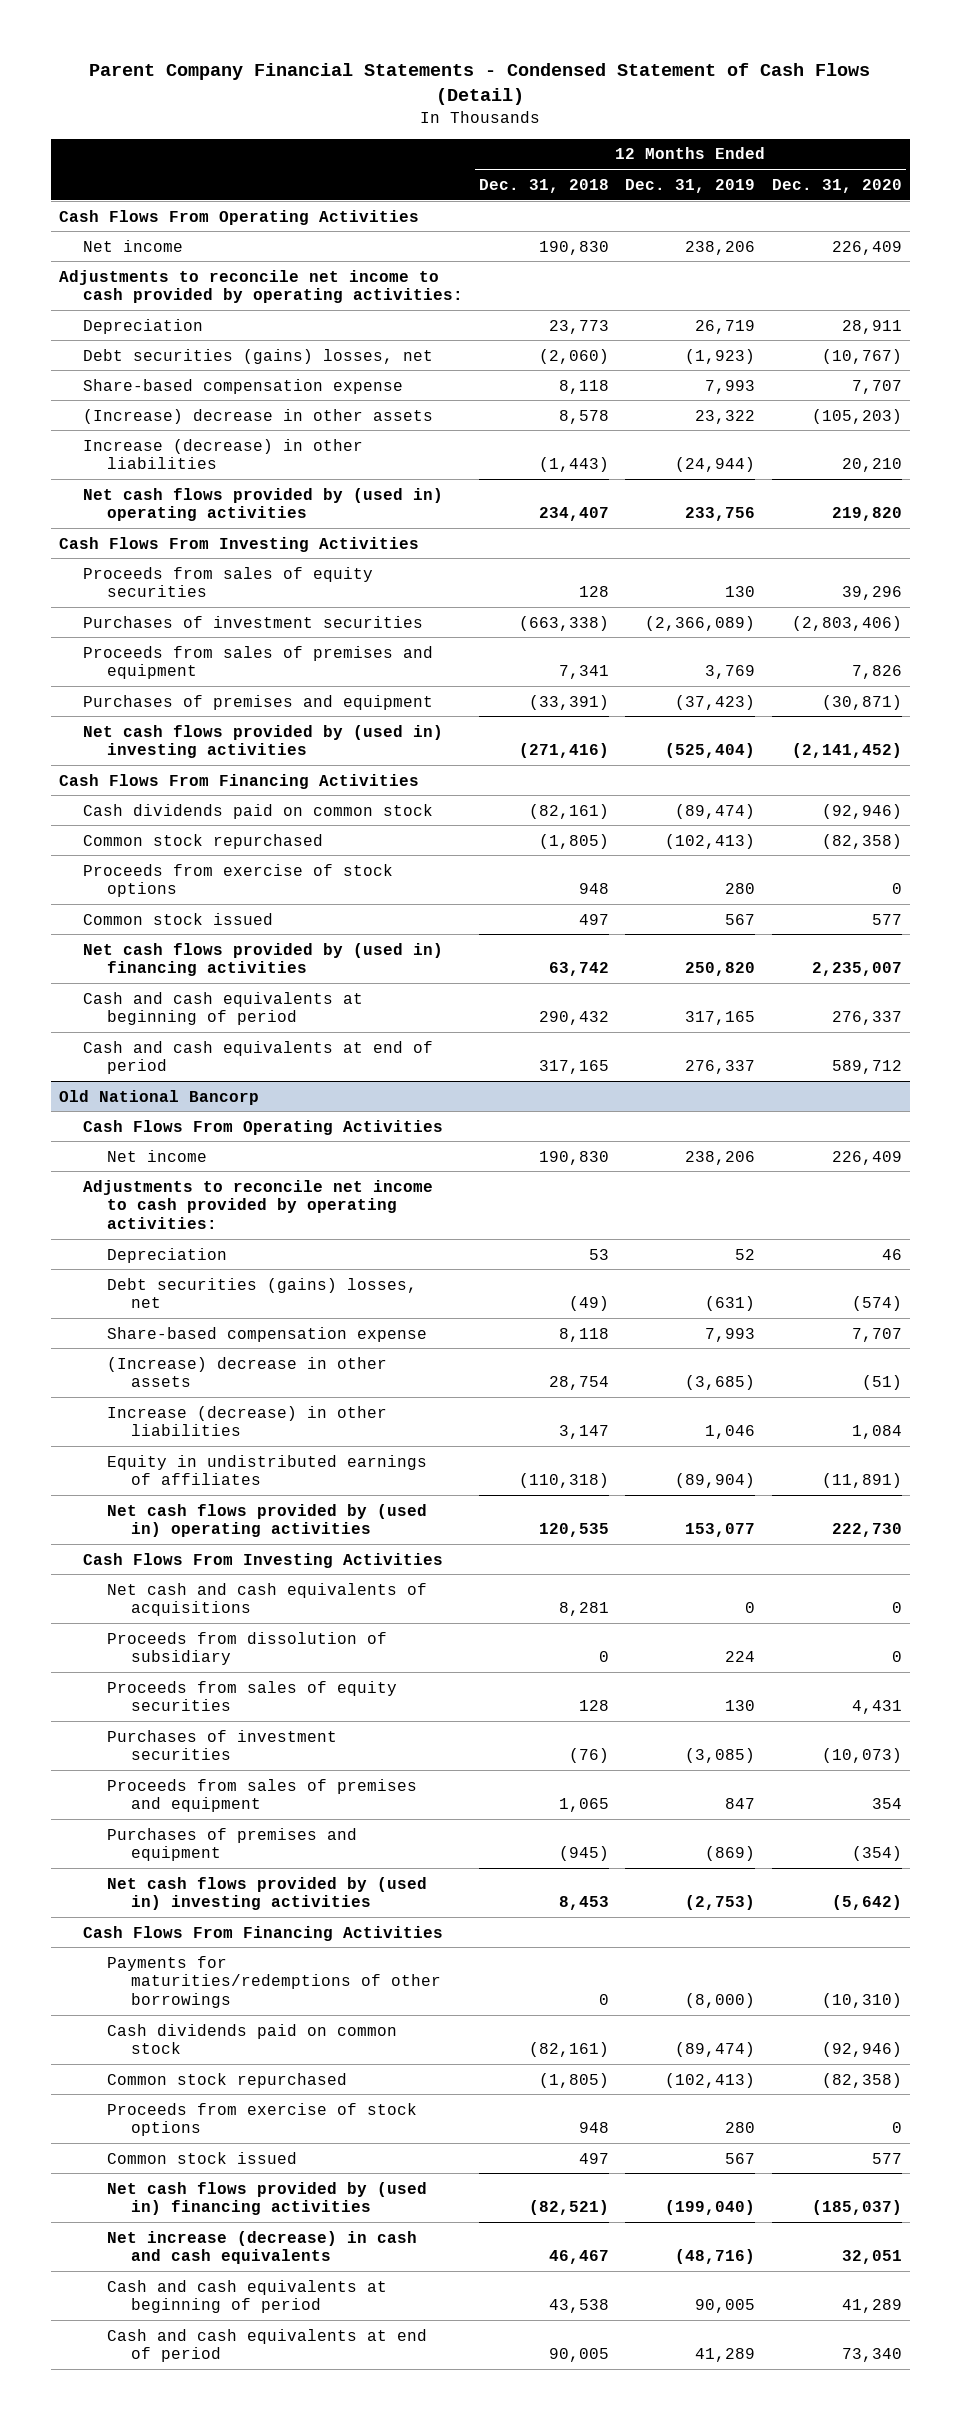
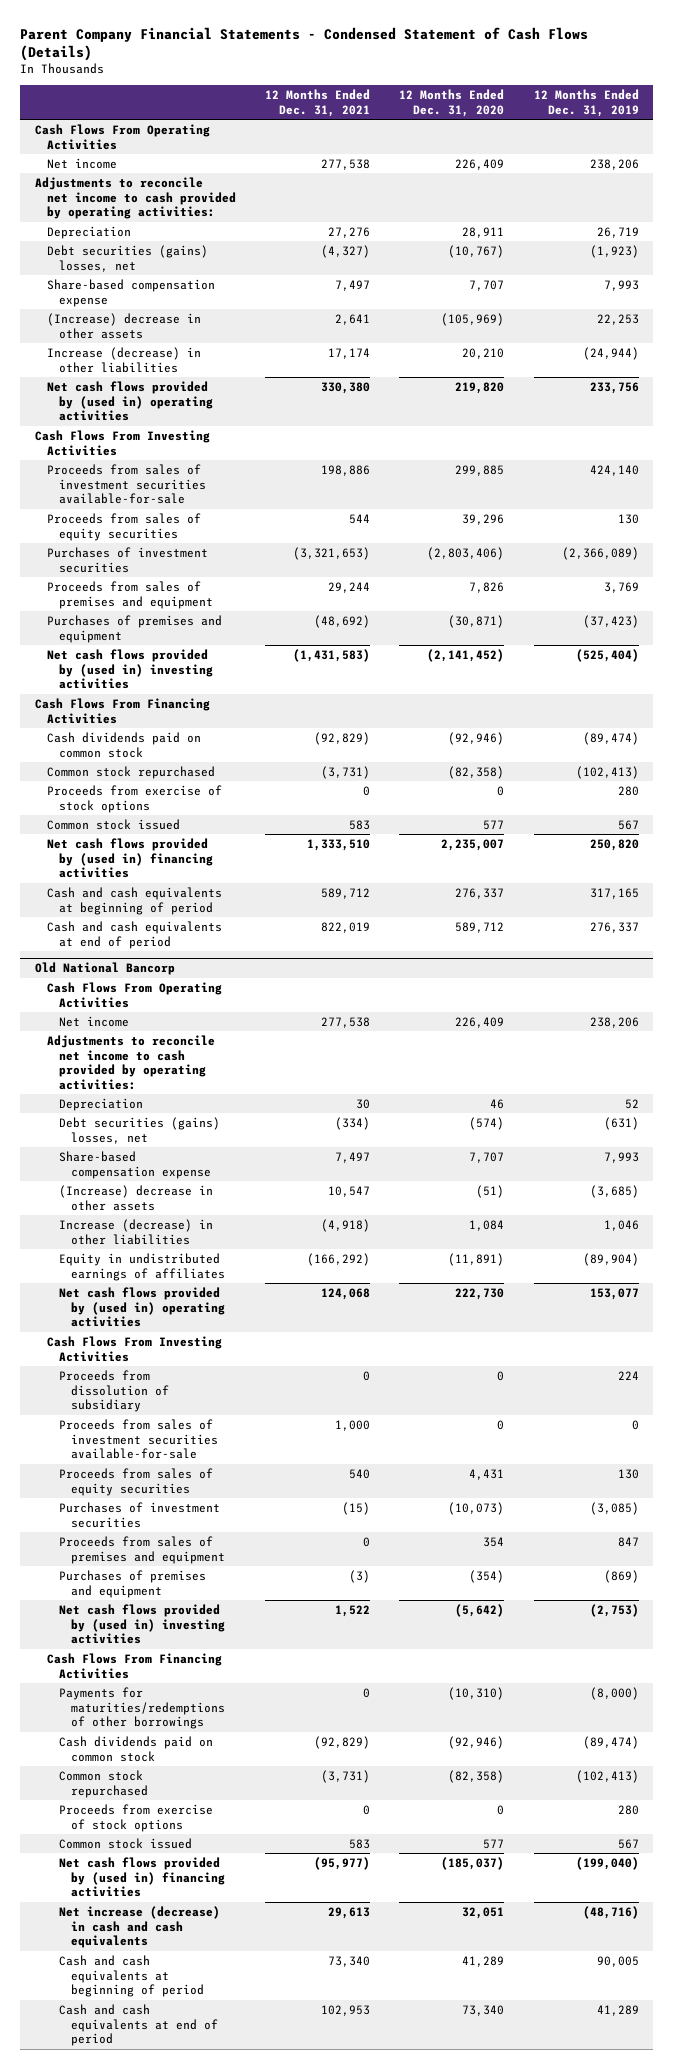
[89,62,871,105] Parent Company Financial Statements - Condensed Statement of Cash Flows (Detail) -> [20,26,589,62] Parent Company Financial Statements - Condensed Statement of Cash Flows (Details)
[479,178,610,193] Dec. 31, 2018 -> none
none -> [265,89,371,117] 12 Months Ended Dec. 31, 2021
[695,409,756,424] 23,322 -> [596,313,639,325] 22,253
[811,408,902,424] (105,203) -> [441,312,505,326] (105,969)
none -> [46,463,207,505] Proceeds from sales of investment securities available-for-sale
[106,1582,427,1617] Net cash and cash equivalents of acquisitions -> none
none -> [59,1418,219,1460] Proceeds from sales of investment securities available-for-sale

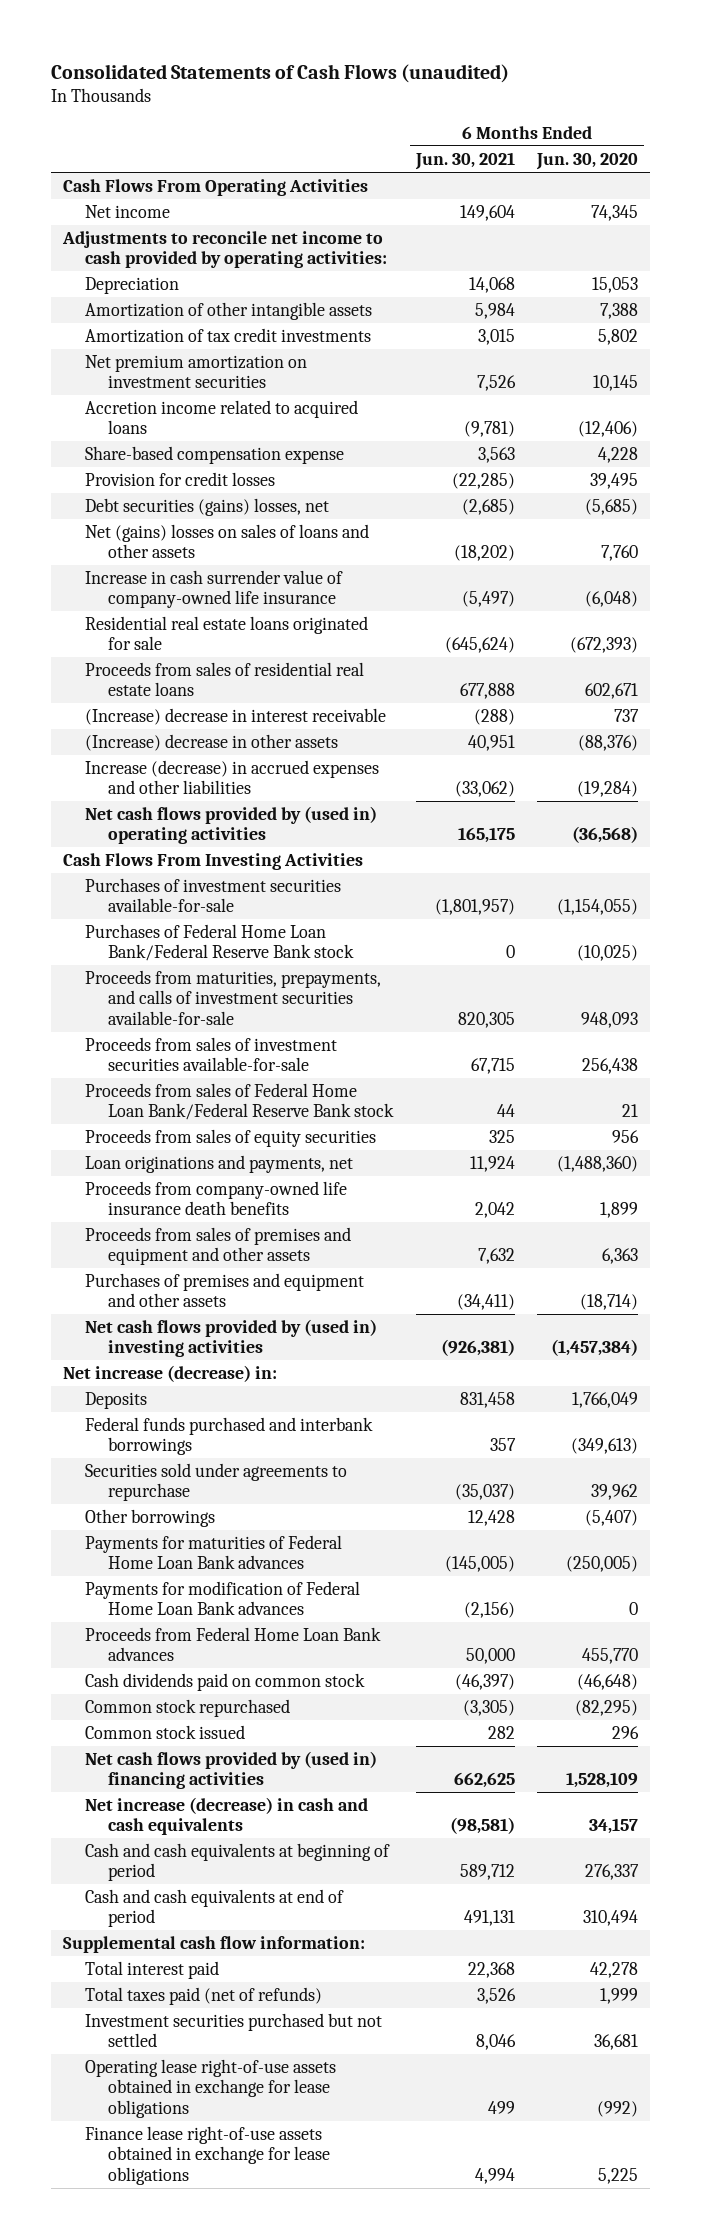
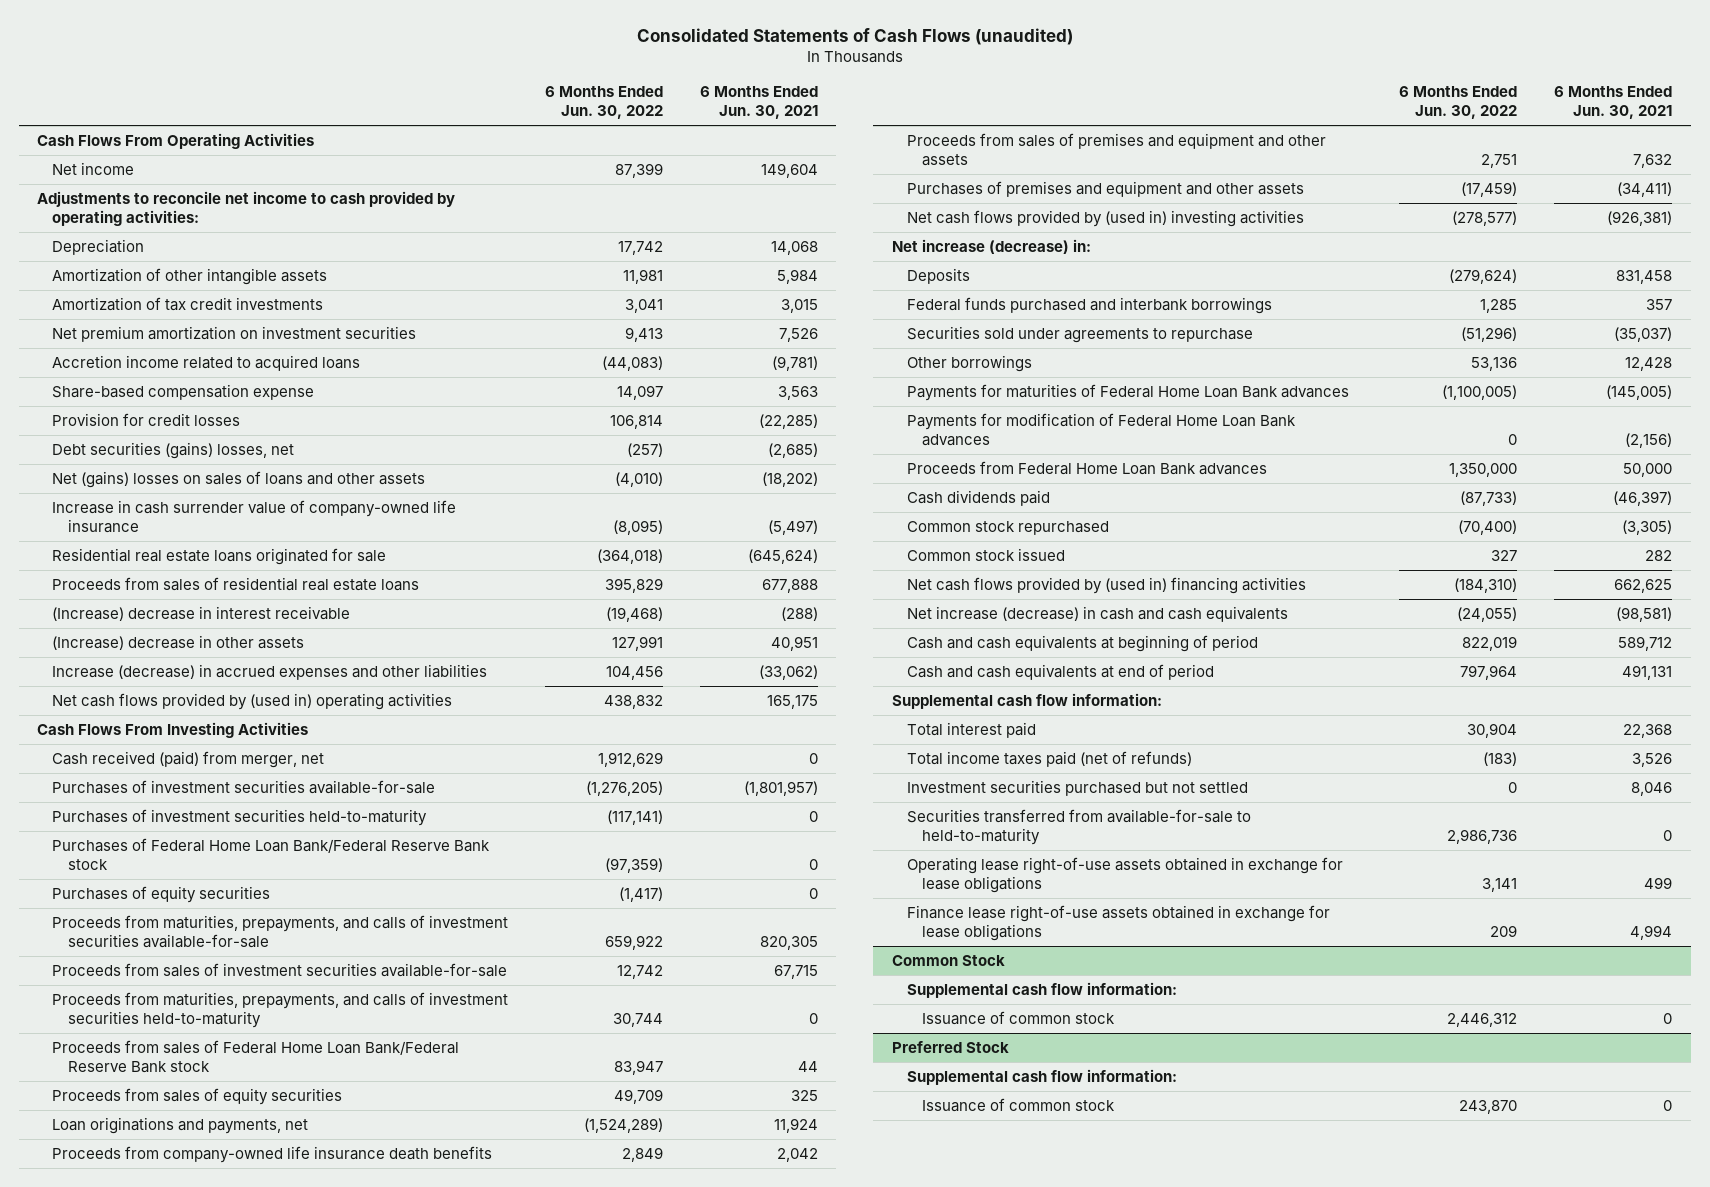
[536,152,639,170] Jun. 30, 2020 -> none
none -> [545,85,664,120] 6 Months Ended Jun. 30, 2022
none -> [52,750,325,768] Cash received (paid) from merger, net
none -> [52,808,428,826] Purchases of investment securities held-to-maturity
none -> [52,885,271,903] Purchases of equity securities
none -> [52,991,509,1028] Proceeds from maturities, prepayments, and calls of investment securities held-to-maturity
[85,1673,366,1692] Cash dividends paid on common stock -> [906,489,1050,506] Cash dividends paid
[85,1987,323,2006] Total taxes paid (net of refunds) -> [906,750,1192,767] Total income taxes paid (net of refunds)
none -> [906,808,1251,845] Securities transferred from available-for-sale to held-to-maturity
none -> [891,954,1005,966] Common Stock
none -> [906,981,1177,998] Supplemental cash flow information:
none -> [921,1010,1115,1025] Issuance of common stock
none -> [891,1040,1009,1053] Preferred Stock
none -> [906,1068,1177,1085] Supplemental cash flow information:
none -> [921,1097,1115,1112] Issuance of common stock

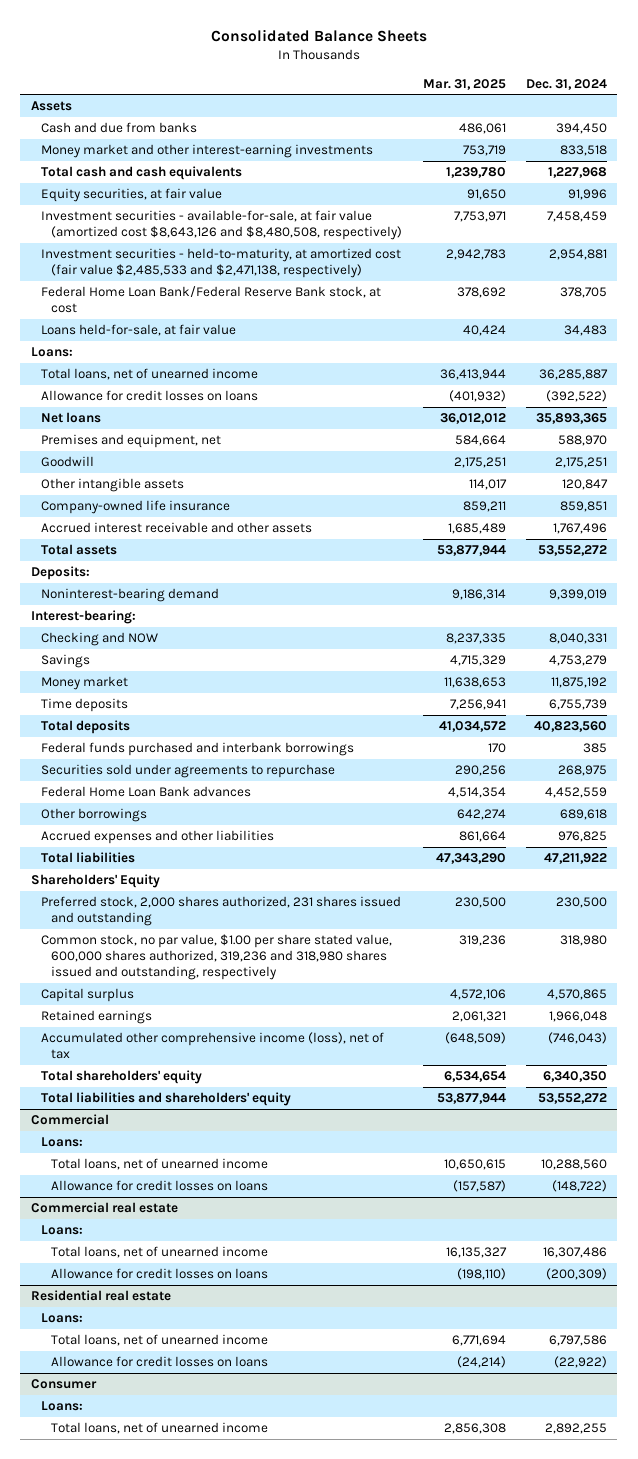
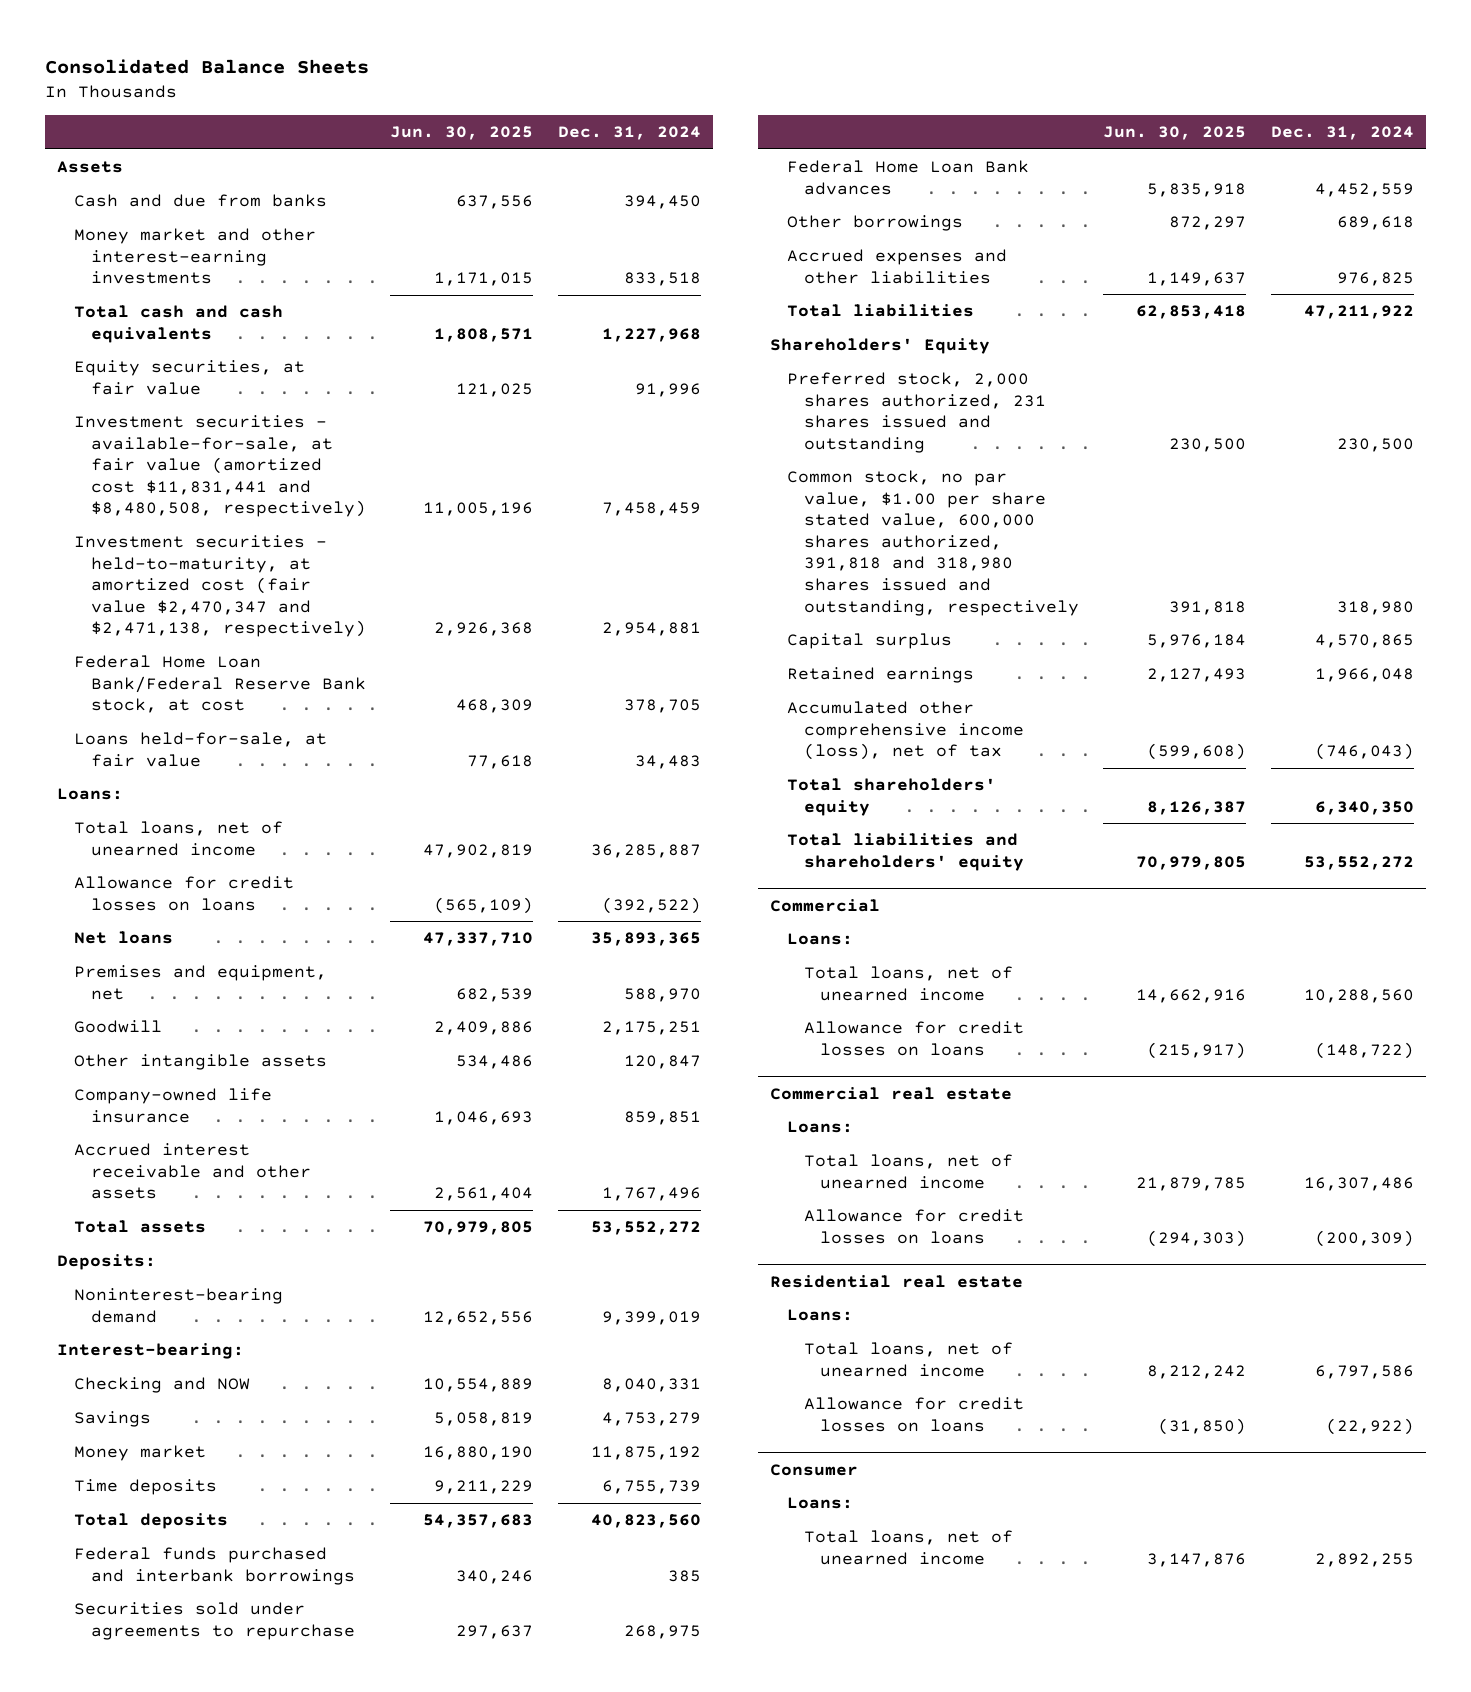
[422,78,506,90] Mar. 31, 2025 -> none
none -> [390,126,534,141] Jun. 30, 2025
[40,210,403,240] Investment securities - available-for-sale, at fair value (amortized cost $8,643,126 and $8,480,508, respectively) -> [74,415,366,518] Investment securities - available-for-sale, at fair value (amortized cost $11,831,441 and $8,480,508, respectively)
[40,248,401,278] Investment securities - held-to-maturity, at amortized cost (fair value $2,485,533 and $2,471,138, respectively) -> [74,535,366,638] Investment securities - held-to-maturity, at amortized cost (fair value $2,470,347 and $2,471,138, respectively)
[40,934,392,980] Common stock, no par value, $1.00 per share stated value, 600,000 shares authorized, 319,236 and 318,980 shares issued and outstanding, respectively -> [786,470,1079,616] Common stock, no par value, $1.00 per share stated value, 600,000 shares authorized, 391,818 and 318,980 shares issued and outstanding, respectively

